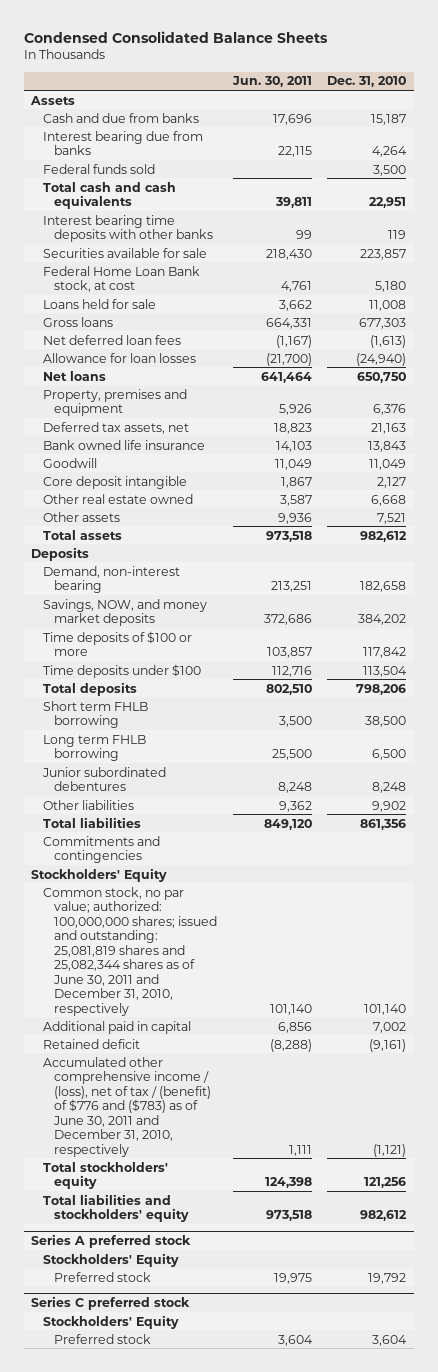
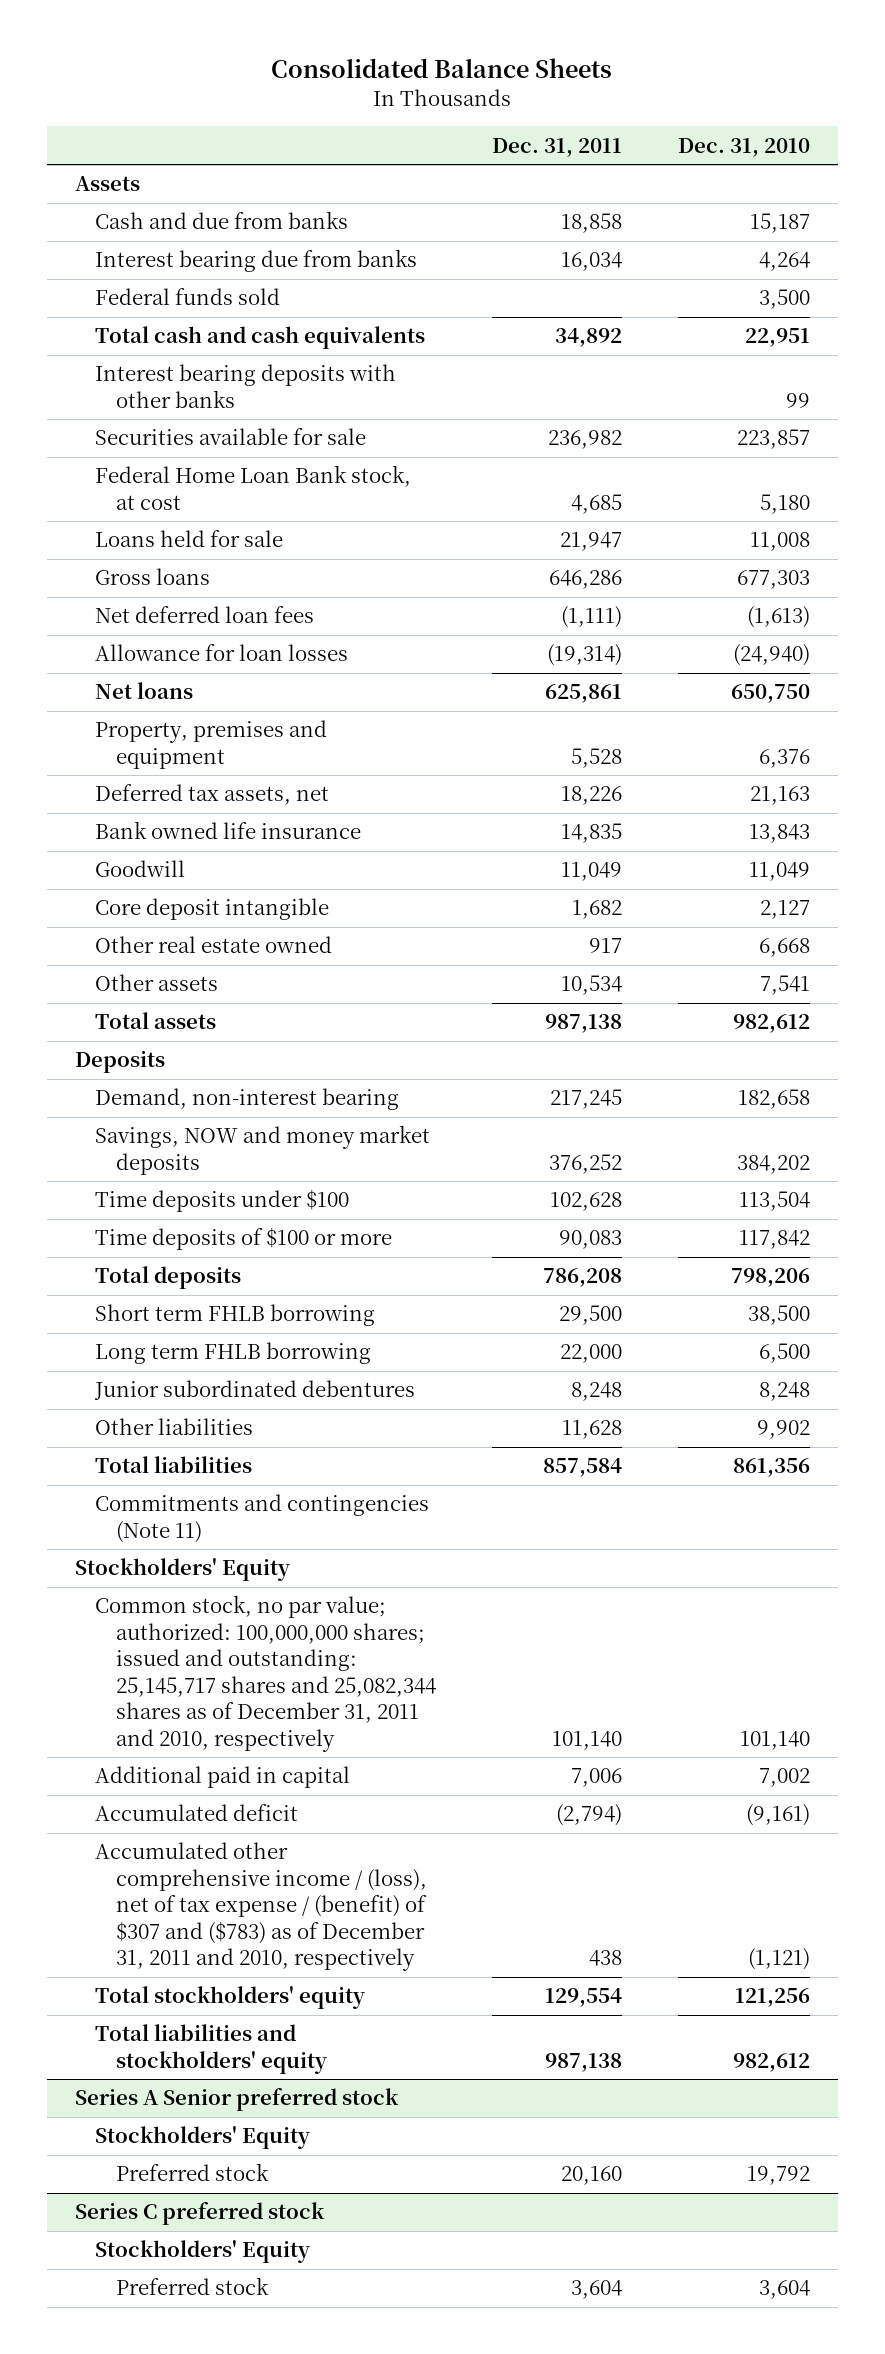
[23,30,328,43] Condensed Consolidated Balance Sheets -> [271,58,613,79] Consolidated Balance Sheets
[231,76,312,88] Jun. 30, 2011 -> none
none -> [492,137,623,157] Dec. 31, 2011
[42,214,214,243] Interest bearing time deposits with other banks -> [95,364,397,408] Interest bearing deposits with other banks
[388,230,407,240] 119 -> [786,392,811,408] 99
[377,512,407,524] 7,521 -> [760,975,811,996] 7,541
[42,598,207,627] Savings, NOW, and money market deposits -> [95,1125,431,1175] Savings, NOW and money market deposits
[42,630,192,657] Time deposits of $100 or more -> [95,1227,393,1251] Time deposits of $100 or more
[42,835,160,864] Commitments and contingencies -> [95,1494,430,1543] Commitments and contingencies (Note 11)
[42,886,218,1016] Common stock, no par value; authorized: 100,000,000 shares; issued and outstanding: 25,081,819 shares and 25,082,344 shares as of June 30, 2011 and December 31, 2010, respectively -> [95,1595,437,1752] Common stock, no par value; authorized: 100,000,000 shares; issued and outstanding: 25,145,717 shares and 25,082,344 shares as of December 31, 2011 and 2010, respectively
[42,1038,140,1049] Retained deficit -> [95,1804,299,1822] Accumulated deficit
[42,1056,212,1157] Accumulated other comprehensive income / (loss), net of tax / (benefit) of $776 and ($783) as of June 30, 2011 and December 31, 2010, respectively -> [95,1842,428,1972] Accumulated other comprehensive income / (loss), net of tax expense / (benefit) of $307 and ($783) as of December 31, 2011 and 2010, respectively
[31,1233,192,1248] Series A preferred stock -> [74,2088,399,2112] Series A Senior preferred stock

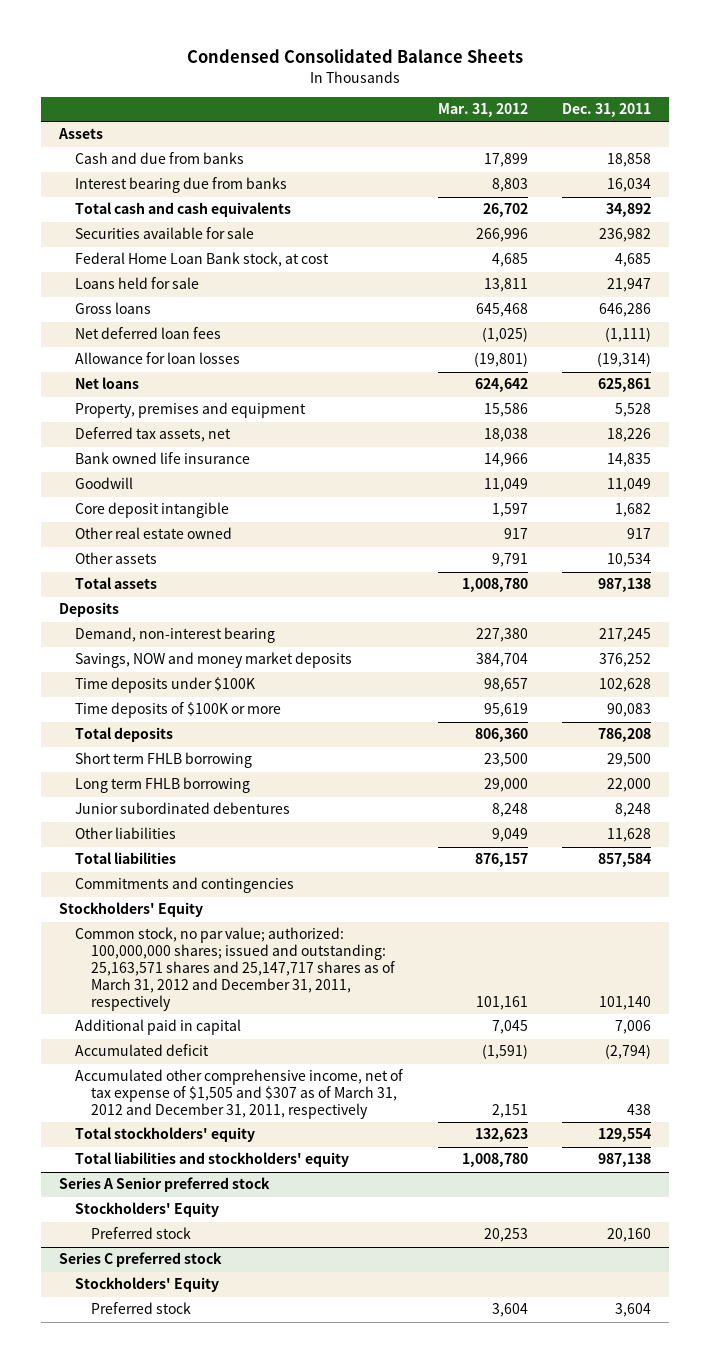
[271,58,613,79] Consolidated Balance Sheets -> [187,49,524,64] Condensed Consolidated Balance Sheets
[678,137,811,157] Dec. 31, 2010 -> none
none -> [437,103,528,118] Mar. 31, 2012
[95,288,281,306] Federal funds sold -> none
[95,364,397,408] Interest bearing deposits with other banks -> none
[95,1189,350,1213] Time deposits under $100 -> [74,677,255,694] Time deposits under $100K
[95,1227,393,1251] Time deposits of $100 or more -> [74,702,281,719] Time deposits of $100K or more
[95,1494,430,1543] Commitments and contingencies (Note 11) -> [74,877,294,894] Commitments and contingencies
[95,1595,437,1752] Common stock, no par value; authorized: 100,000,000 shares; issued and outstanding: 25,145,717 shares and 25,082,344 shares as of December 31, 2011 and 2010, respectively -> [74,927,396,1011] Common stock, no par value; authorized: 100,000,000 shares; issued and outstanding: 25,163,571 shares and 25,147,717 shares as of March 31, 2012 and December 31, 2011, respectively
[95,1842,428,1972] Accumulated other comprehensive income / (loss), net of tax expense / (benefit) of $307 and ($783) as of December 31, 2011 and 2010, respectively -> [74,1069,403,1120] Accumulated other comprehensive income, net of tax expense of $1,505 and $307 as of March 31, 2012 and December 31, 2011, respectively

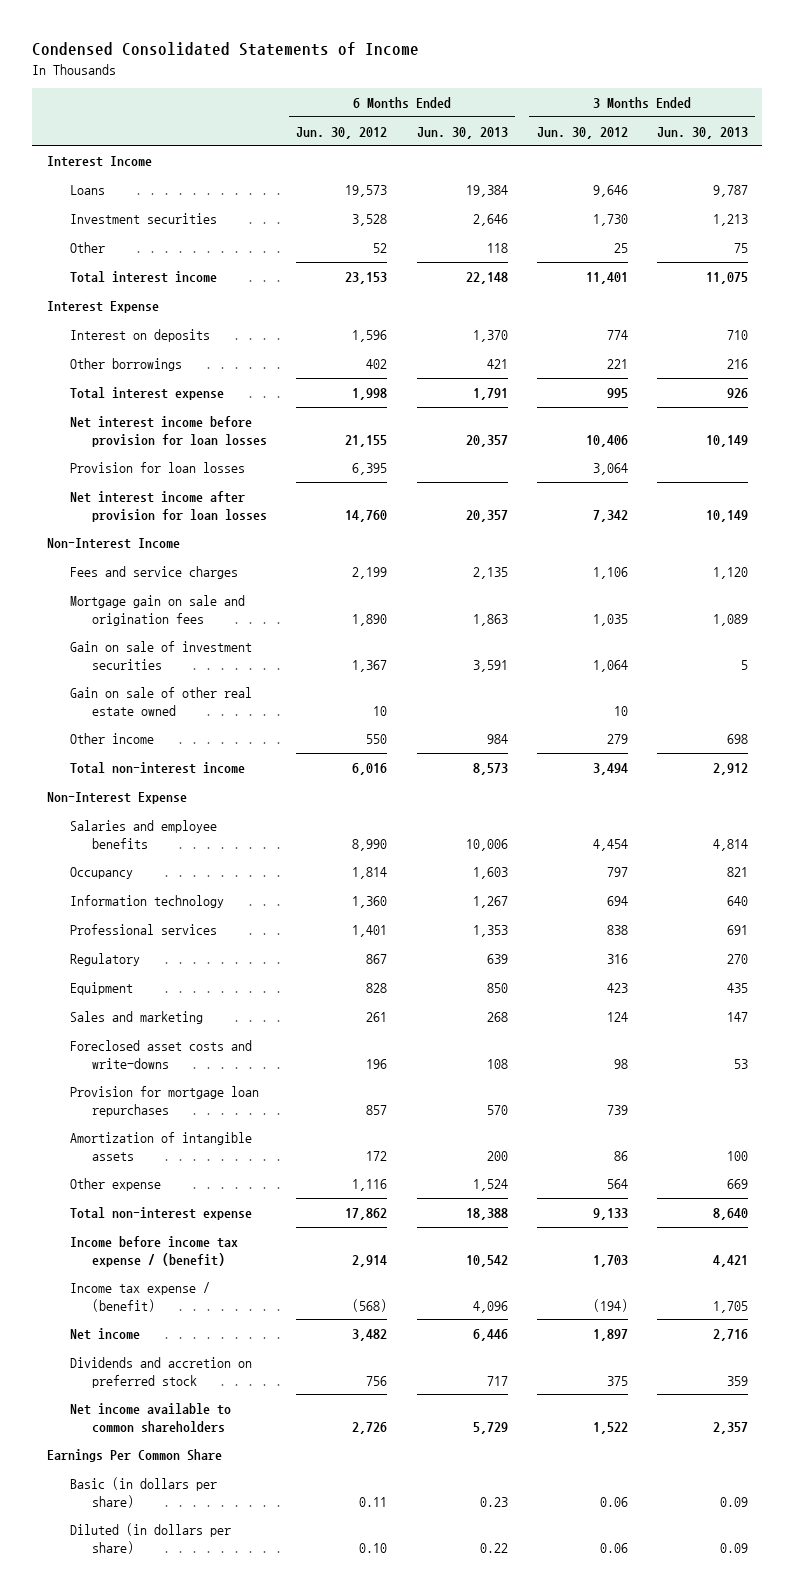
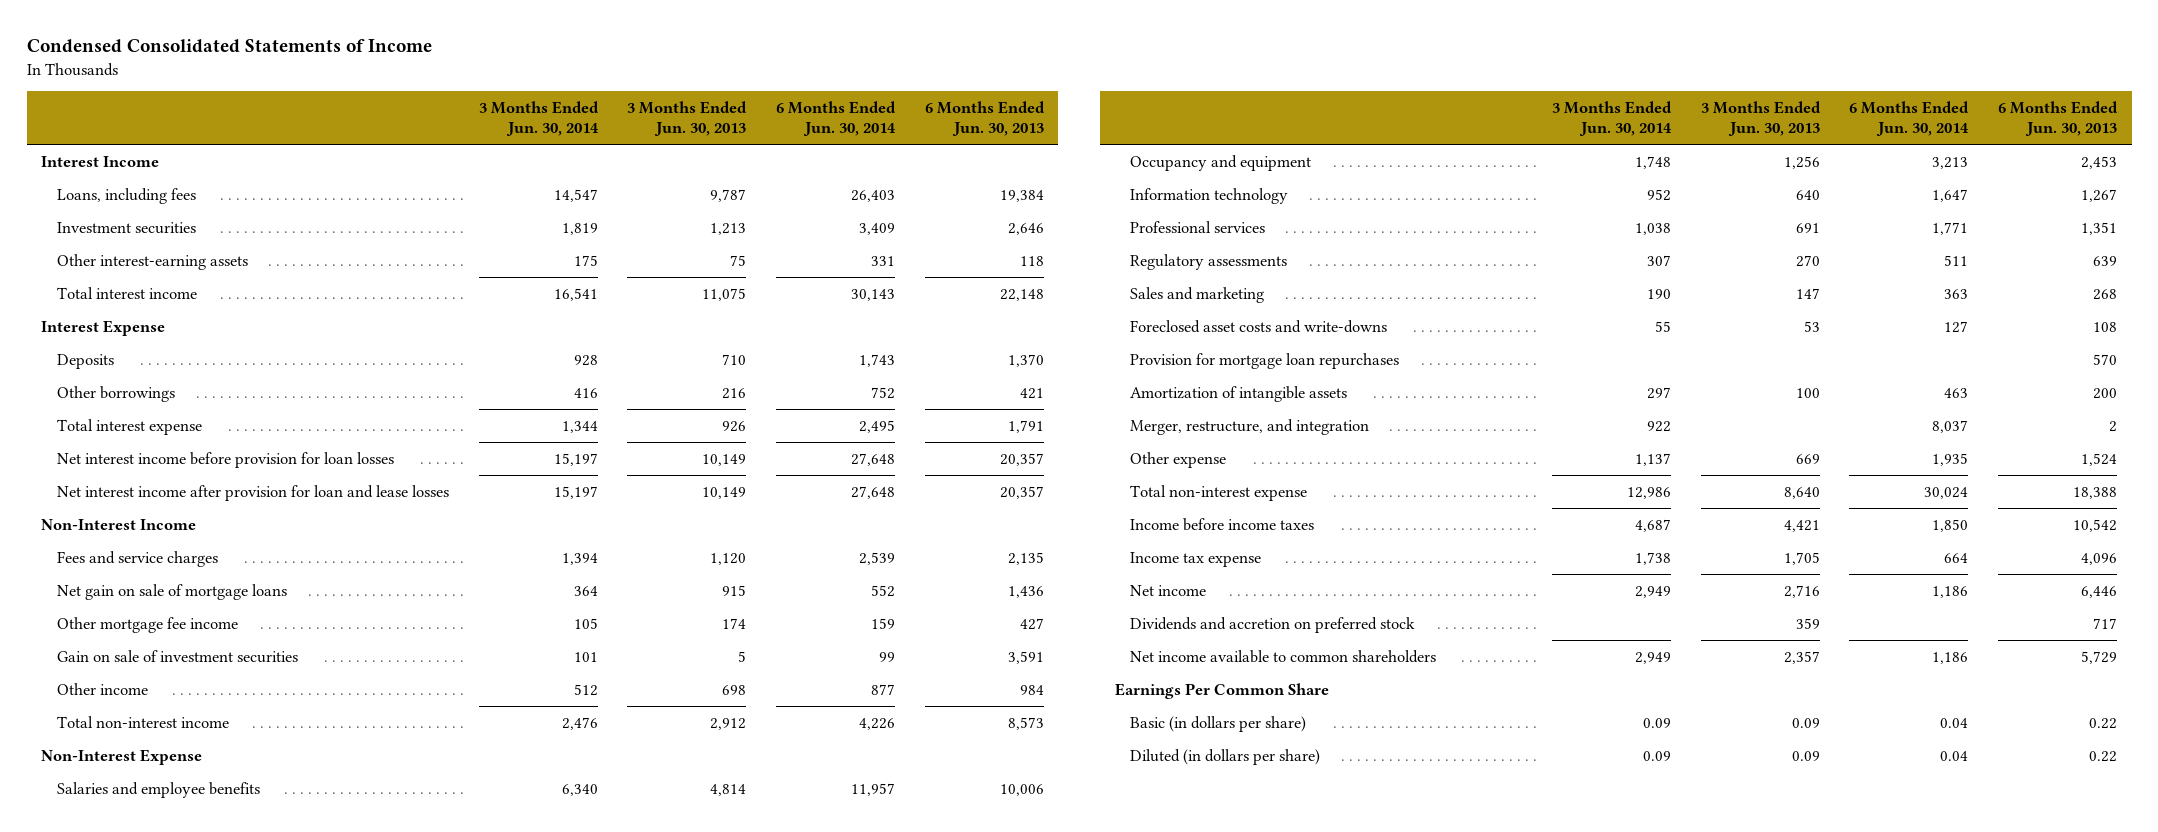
[296,126,388,139] Jun. 30, 2012 -> none
[536,126,628,139] Jun. 30, 2012 -> none
none -> [478,101,599,137] 3 Months Ended Jun. 30, 2014
none -> [776,101,897,137] 6 Months Ended Jun. 30, 2014
[69,184,105,195] Loans -> [57,187,197,204] Loans, including fees
[69,241,105,253] Other -> [57,253,249,270] Other interest-earning assets
[69,328,210,342] Interest on deposits -> [57,353,115,369] Deposits
[69,461,245,473] Provision for loan losses -> none
[69,490,268,522] Net interest income after provision for loan losses -> [57,484,450,501] Net interest income after provision for loan and lease losses
[69,594,245,626] Mortgage gain on sale and origination fees -> none
none -> [57,583,288,600] Net gain on sale of mortgage loans
none -> [57,616,239,633] Other mortgage fee income
[69,686,252,716] Gain on sale of other real estate owned -> none
[69,866,133,879] Occupancy -> [1130,154,1312,171] Occupancy and equipment
[472,866,508,879] 1,603 -> [2080,155,2117,169] 2,453
[726,866,748,877] 821 -> [1783,155,1820,169] 1,256
[69,981,133,995] Equipment -> none
[472,924,508,937] 1,353 -> [2080,221,2117,235] 1,351
[69,952,140,966] Regulatory -> [1130,253,1288,270] Regulatory assessments
none -> [1130,418,1370,435] Merger, restructure, and integration
[69,1235,238,1267] Income before income tax expense / (benefit) -> [1130,517,1315,531] Income before income taxes
[69,1281,210,1312] Income tax expense / (benefit) -> [1130,551,1262,567] Income tax expense
[479,1496,508,1507] 0.23 -> [2088,717,2117,729] 0.22

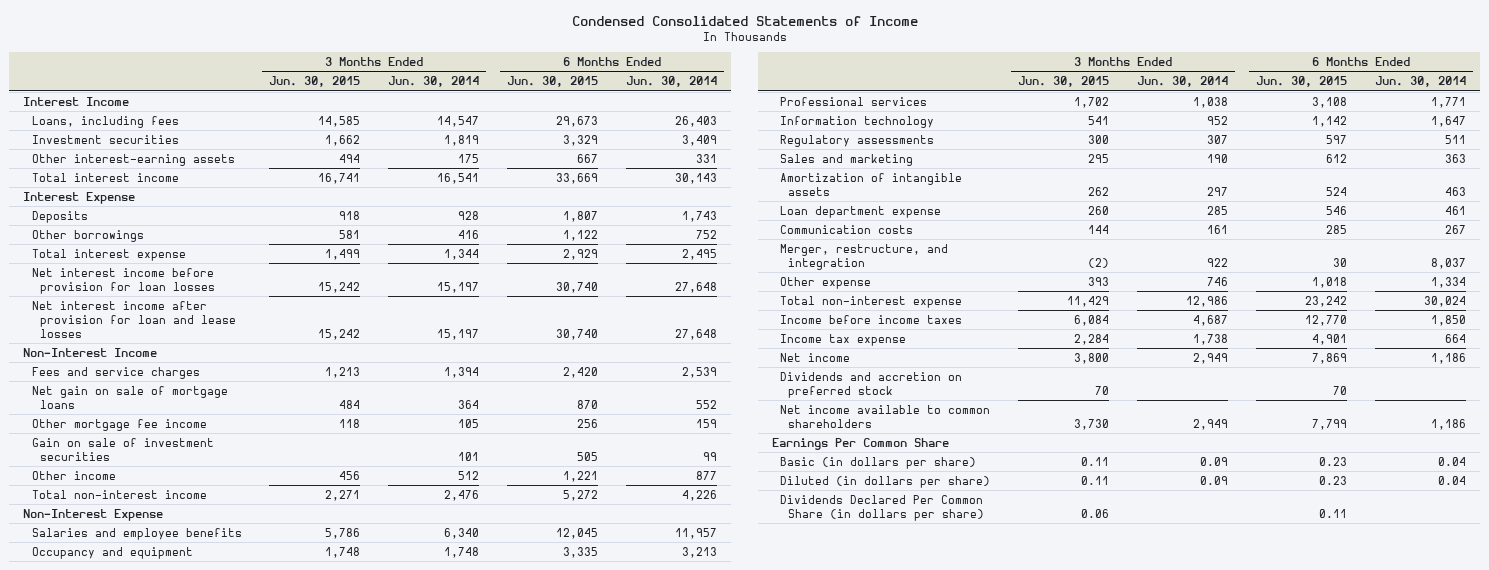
[627,101,748,137] 3 Months Ended Jun. 30, 2013 -> none
[924,101,1045,137] 6 Months Ended Jun. 30, 2013 -> none
none -> [269,76,361,88] Jun. 30, 2015
none -> [507,76,599,88] Jun. 30, 2015
[1130,187,1289,204] Information technology -> [780,115,935,128] Information technology
[1130,319,1388,333] Foreclosed asset costs and write-downs -> none
[1130,352,1400,369] Provision for mortgage loan repurchases -> none
none -> [780,205,942,218] Loan department expense
none -> [780,224,914,234] Communication costs
[1634,452,1671,466] 1,137 -> [1206,276,1228,286] 746
[1932,452,1969,466] 1,935 -> [1430,276,1466,288] 1,334
none -> [780,494,985,521] Dividends Declared Per Common Share (in dollars per share)

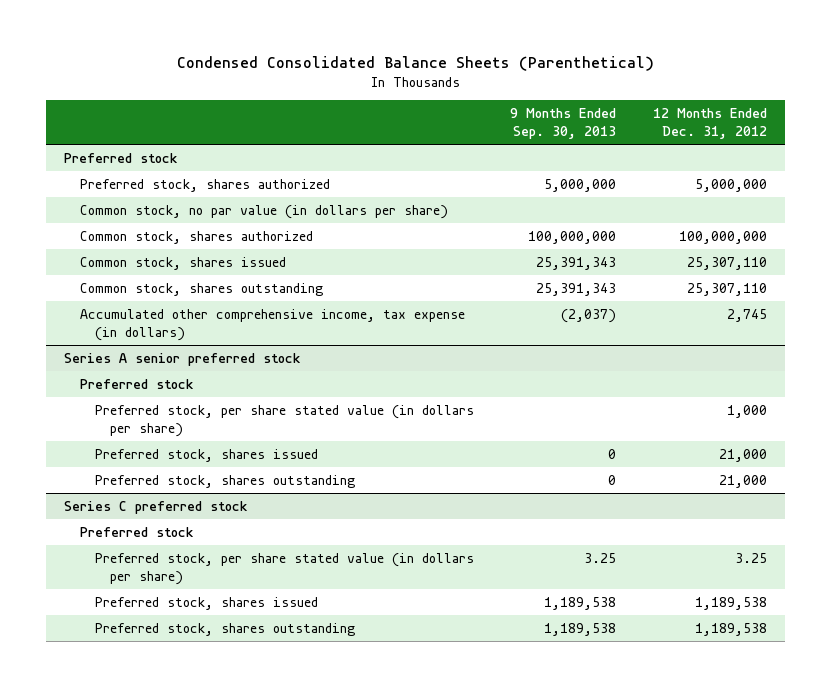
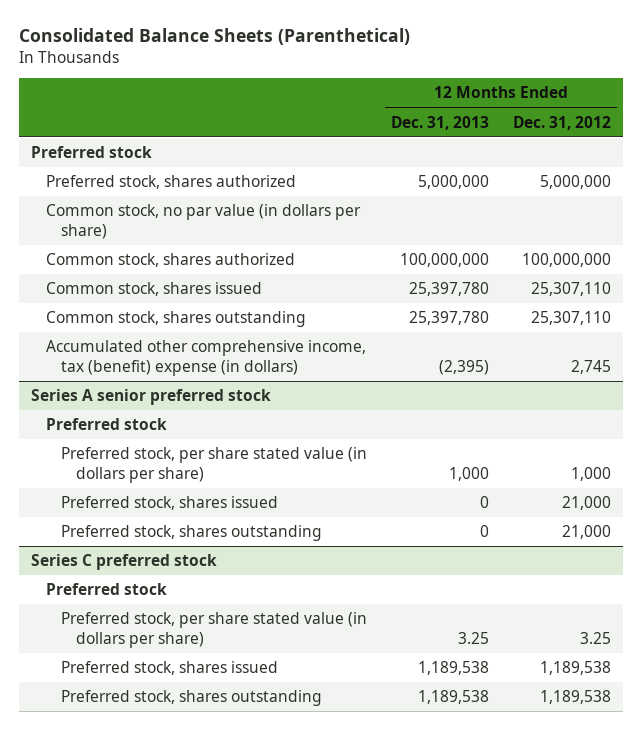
[176,55,654,71] Condensed Consolidated Balance Sheets (Parenthetical) -> [18,28,410,46] Consolidated Balance Sheets (Parenthetical)
[510,108,617,140] 9 Months Ended Sep. 30, 2013 -> none
none -> [391,115,490,130] Dec. 31, 2013
[79,308,465,341] Accumulated other comprehensive income, tax expense (in dollars) -> [45,340,366,376] Accumulated other comprehensive income, tax (benefit) expense (in dollars)

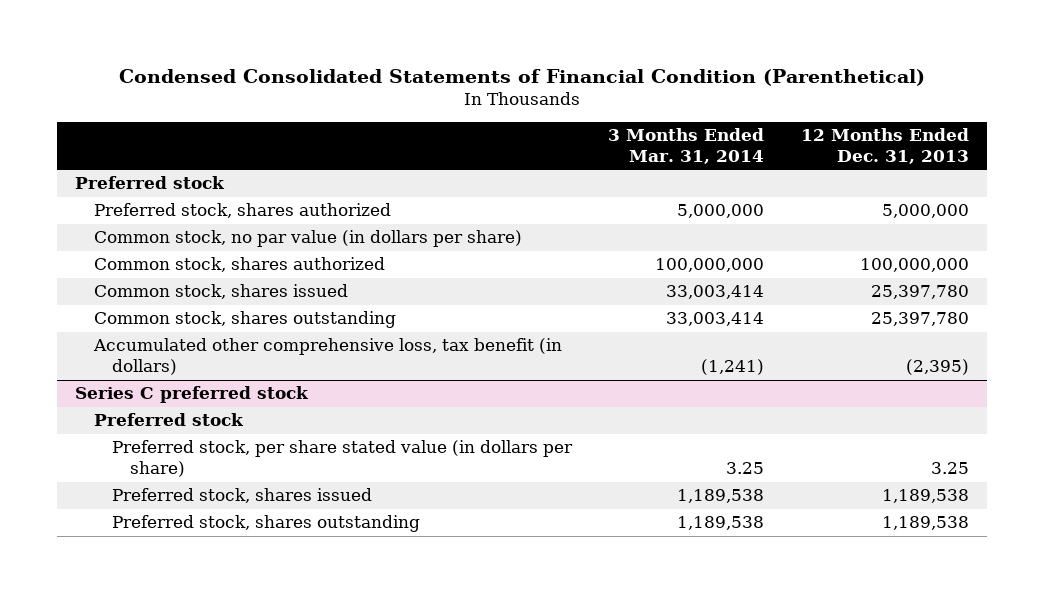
[18,28,410,46] Consolidated Balance Sheets (Parenthetical) -> [119,68,926,86] Condensed Consolidated Statements of Financial Condition (Parenthetical)
[513,115,612,130] Dec. 31, 2012 -> none
none -> [608,128,765,164] 3 Months Ended Mar. 31, 2014
[30,389,271,406] Series A senior preferred stock -> none
[45,418,167,431] Preferred stock -> none
[61,447,368,483] Preferred stock, per share stated value (in dollars per share) -> none
[61,496,279,511] Preferred stock, shares issued -> none
[61,525,323,542] Preferred stock, shares outstanding -> none
[45,340,366,376] Accumulated other comprehensive income, tax (benefit) expense (in dollars) -> [92,338,562,376] Accumulated other comprehensive loss, tax benefit (in dollars)

